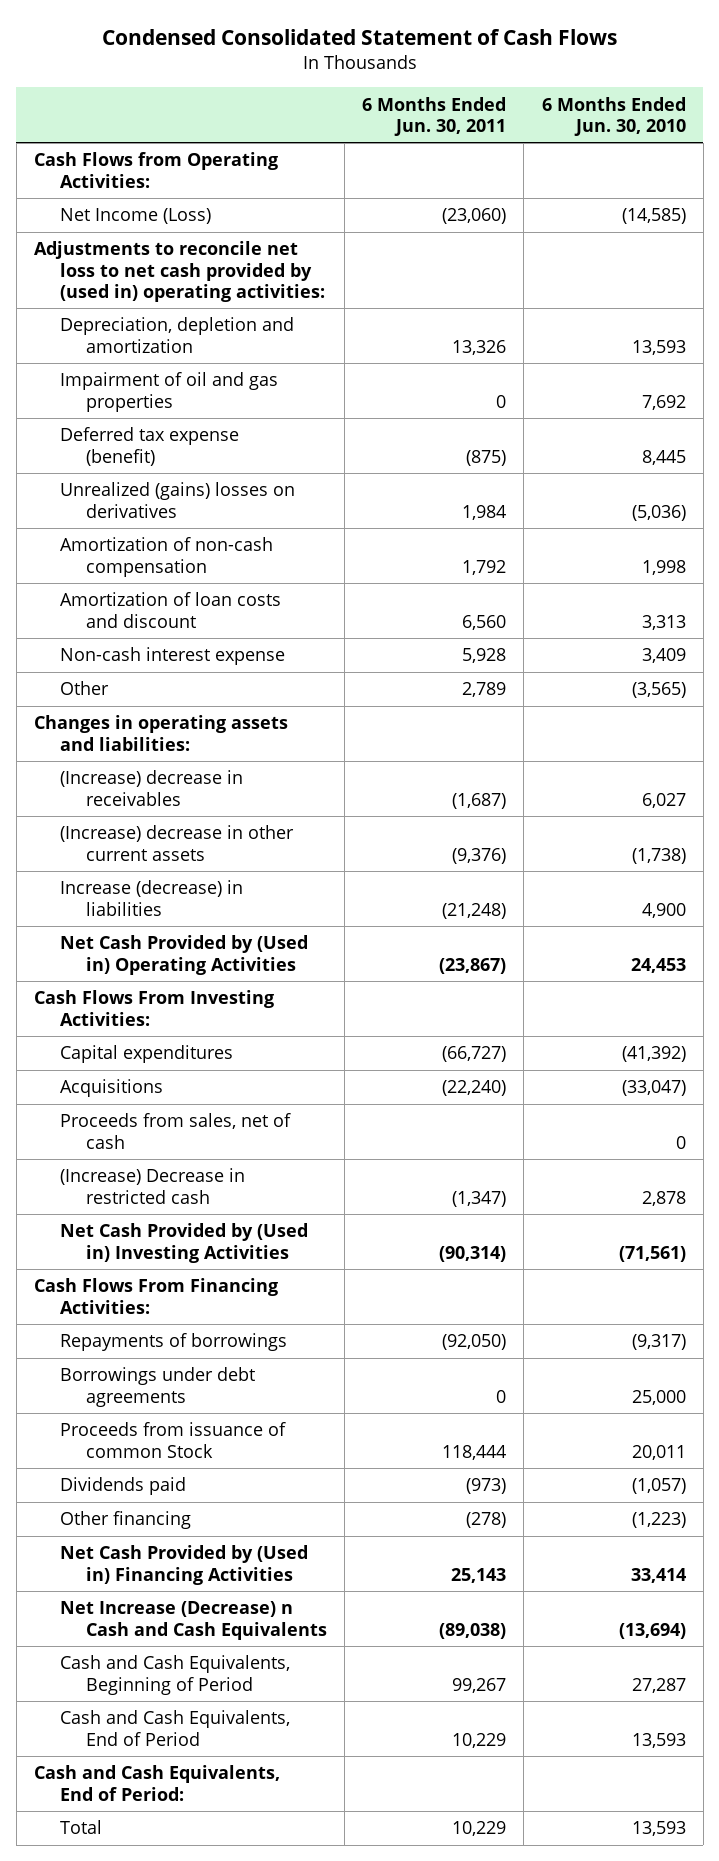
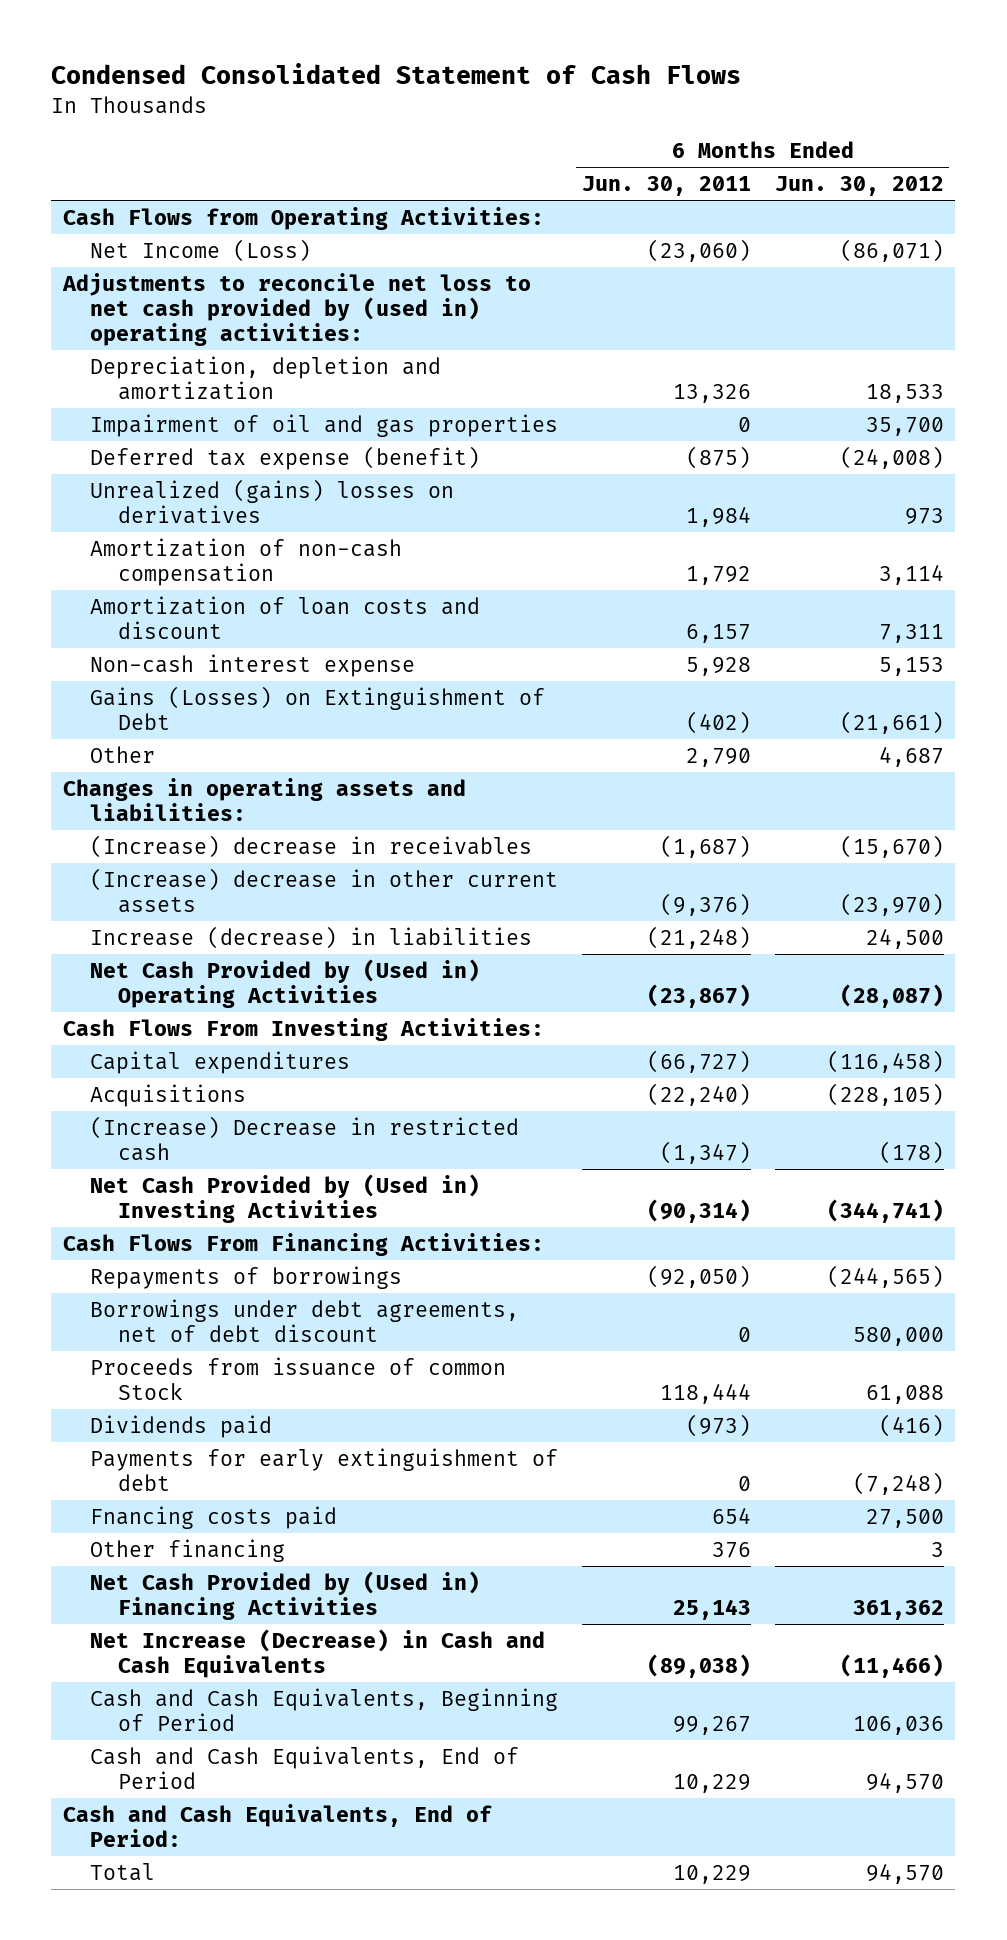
[541,96,686,136] 6 Months Ended Jun. 30, 2010 -> none
none -> [774,175,944,196] Jun. 30, 2012
[462,614,507,630] 6,560 -> [686,623,752,643] 6,157
none -> [90,685,546,730] Gains (Losses) on Extinguishment of Debt
[462,682,507,698] 2,789 -> [686,747,752,767] 2,790
[59,1113,291,1149] Proceeds from sales, net of cash -> none
[59,1367,255,1407] Borrowings under debt agreements -> [90,1298,520,1342] Borrowings under debt agreements, net of debt discount
none -> [90,1447,559,1491] Payments for early extinguishment of debt
none -> [90,1505,338,1529] Fnancing costs paid
[466,1512,507,1529] (278) -> [712,1541,752,1558] 376
[59,1601,327,1640] Net Increase (Decrease) n Cash and Cash Equivalents -> [90,1628,546,1678] Net Increase (Decrease) in Cash and Cash Equivalents

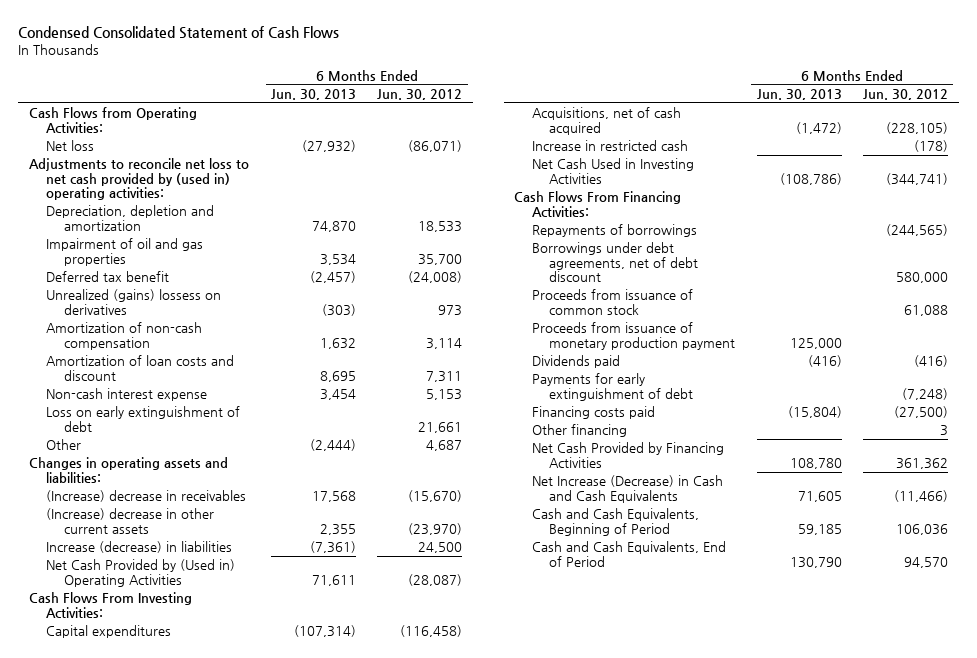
[582,175,752,196] Jun. 30, 2011 -> none
none -> [270,89,356,101] Jun. 30, 2013
[90,238,312,262] Net Income (Loss) -> [46,140,95,152] Net loss
[90,445,481,470] Deferred tax expense (benefit) -> [46,271,170,283] Deferred tax benefit
[90,478,455,524] Unrealized (gains) losses on derivatives -> [46,289,222,315] Unrealized (gains) lossess on derivatives
[90,685,546,730] Gains (Losses) on Extinguishment of Debt -> [46,406,241,432] Loss on early extinguishment of debt
[839,710,944,734] (21,661) -> [418,421,463,433] 21,661
[90,1083,247,1107] Acquisitions -> [531,107,681,135] Acquisitions, net of cash acquired
[90,1115,520,1161] (Increase) Decrease in restricted cash -> [531,140,688,152] Increase in restricted cash
[90,1173,481,1223] Net Cash Provided by (Used in) Investing Activities -> [531,158,694,184] Net Cash Used in Investing Activities
[90,1356,507,1400] Proceeds from issuance of common Stock -> [531,289,693,315] Proceeds from issuance of common stock
none -> [531,322,736,350] Proceeds from issuance of monetary production payment
[90,1505,338,1529] Fnancing costs paid -> [531,406,655,420] Financing costs paid
[865,1508,944,1528] 27,500 -> [893,406,948,419] (27,500)
[90,1570,481,1620] Net Cash Provided by (Used in) Financing Activities -> [531,442,724,468] Net Cash Provided by Financing Activities
[63,1803,493,1847] Cash and Cash Equivalents, End of Period: -> none
[90,1862,156,1881] Total -> none

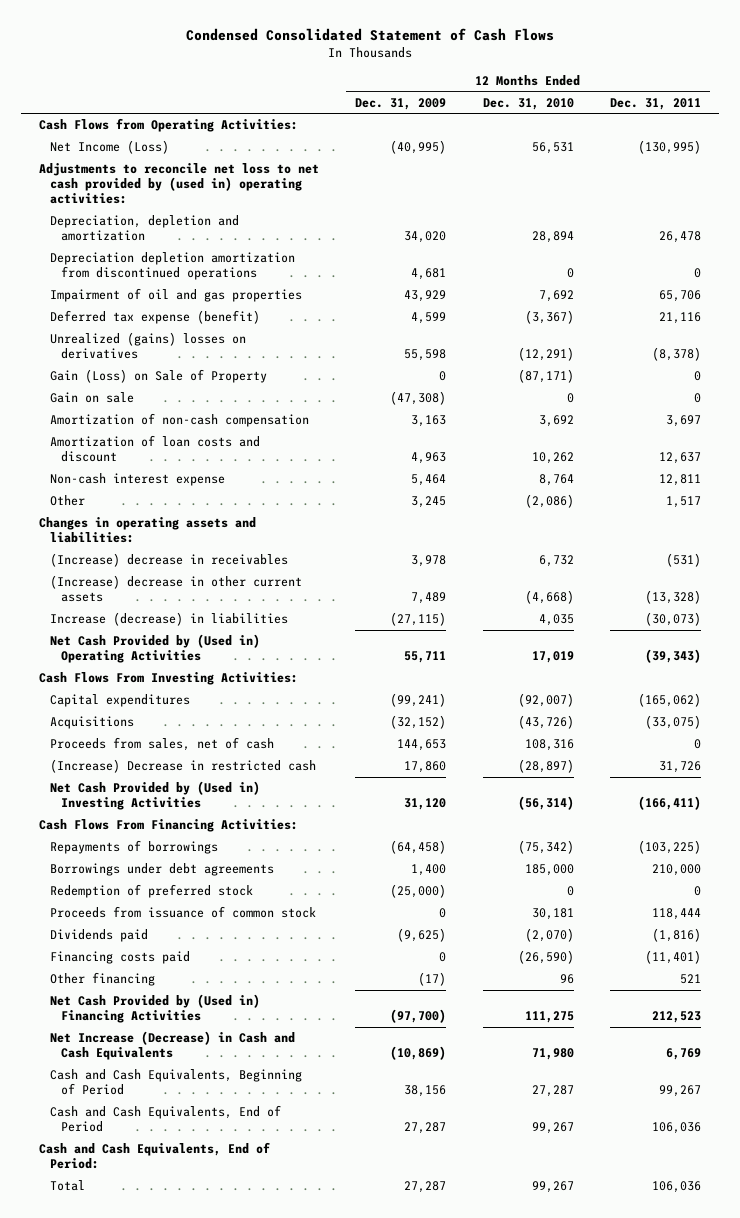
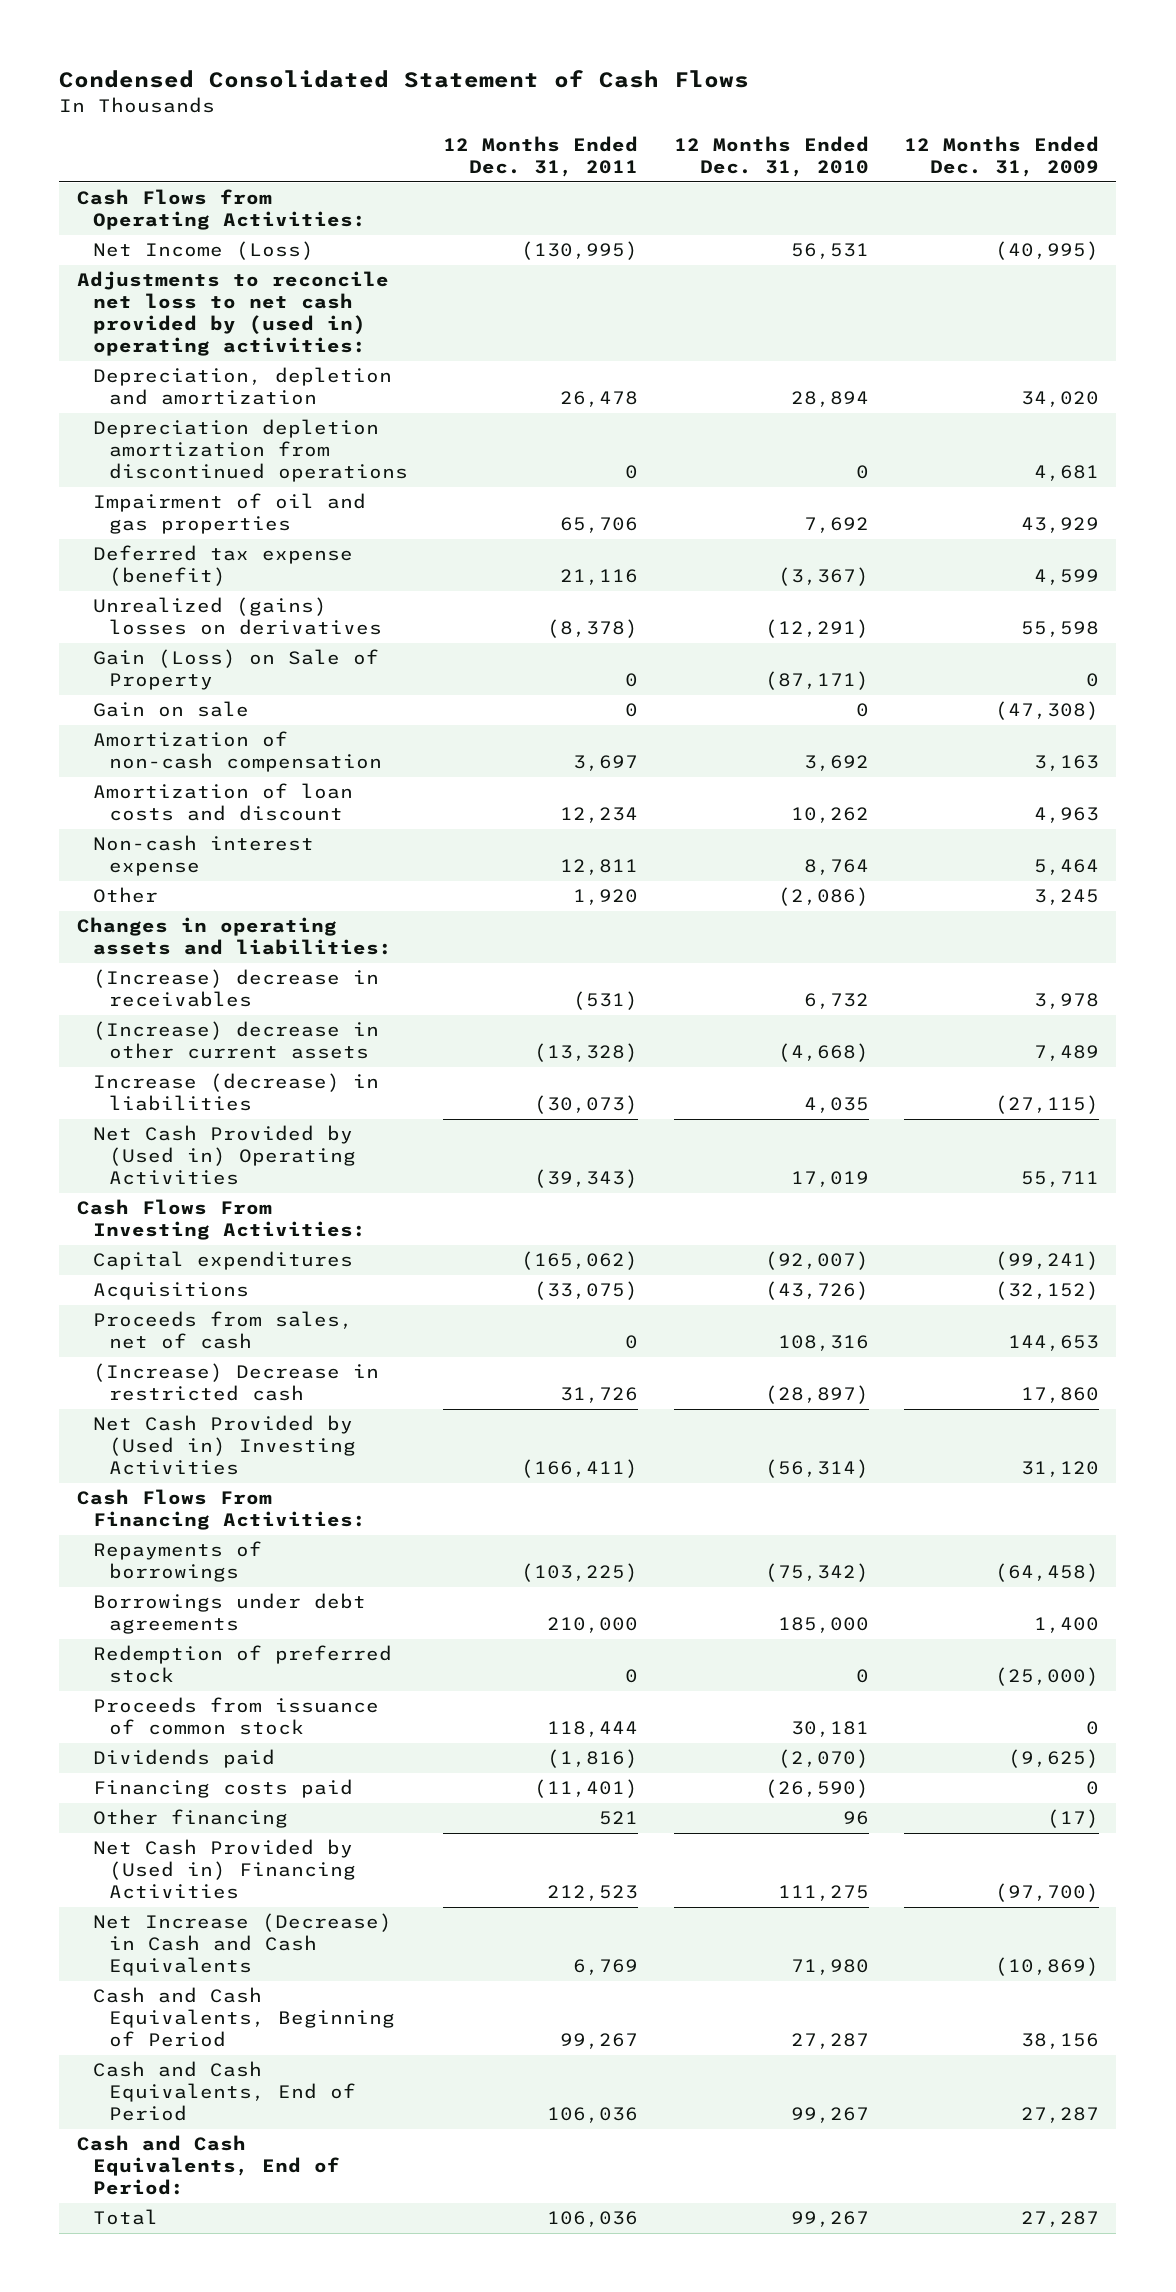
[658,452,701,465] 12,637 -> [560,807,639,824] 12,234
[665,496,701,509] 1,517 -> [573,889,639,906] 1,920

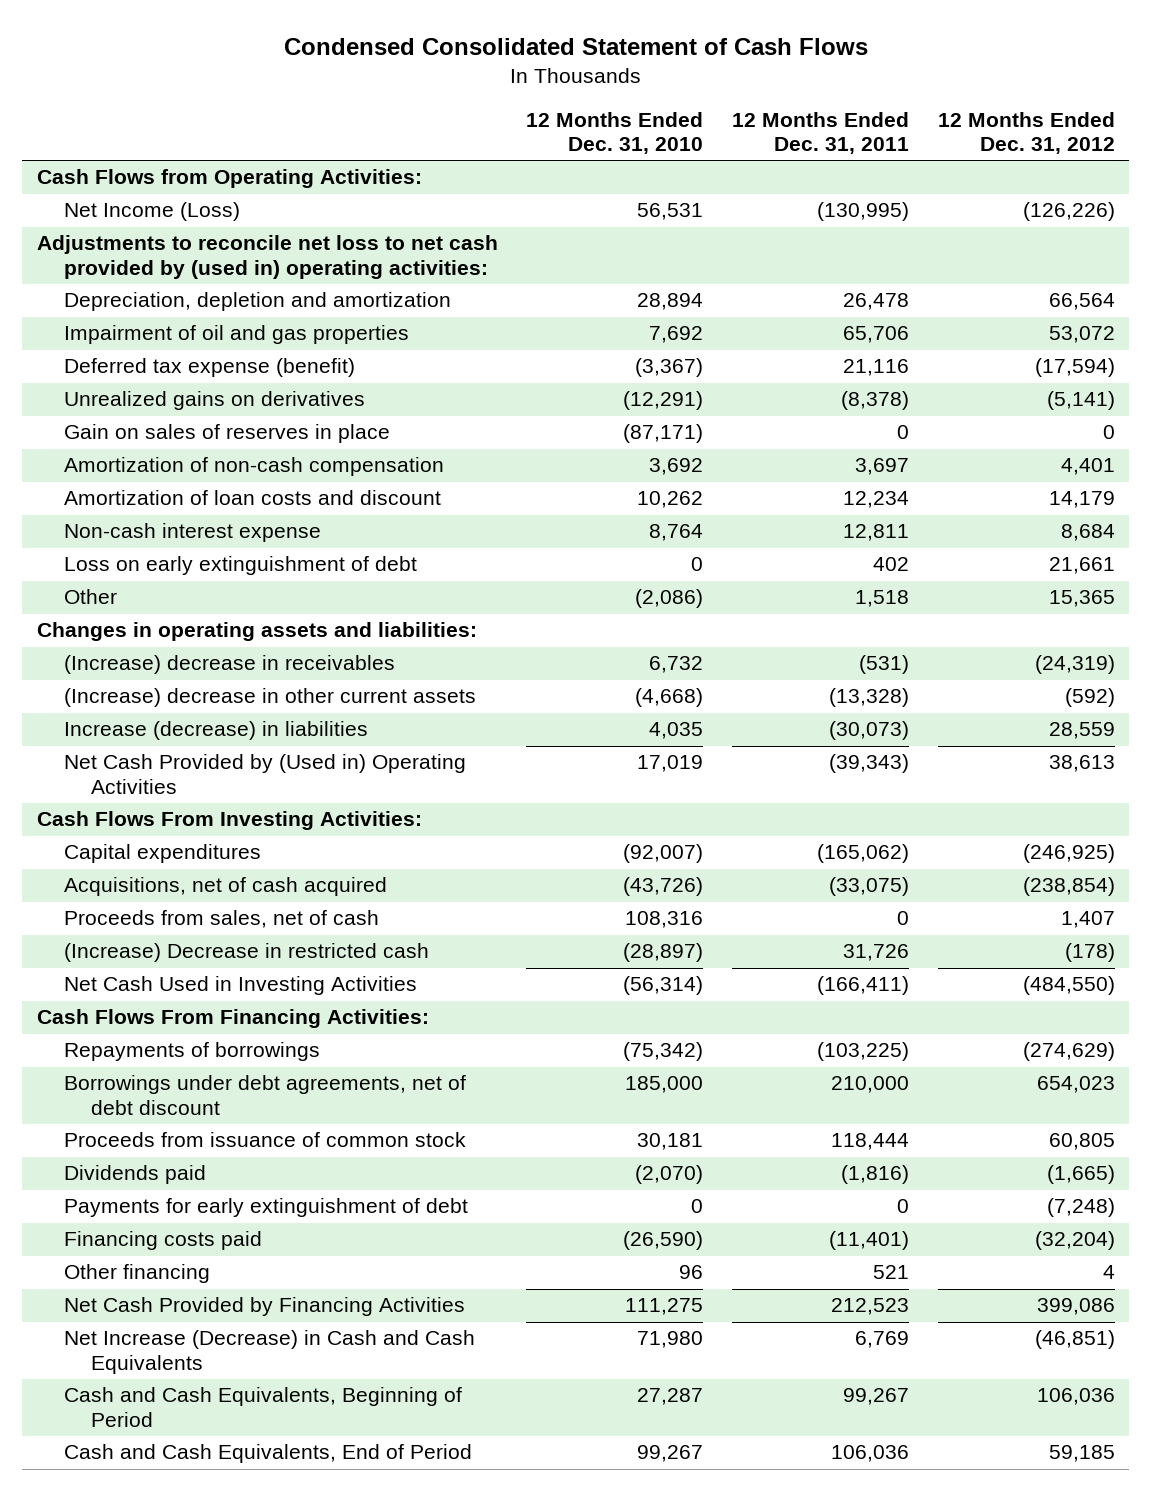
[903,136,1099,178] 12 Months Ended Dec. 31, 2009 -> none
none -> [937,112,1115,155] 12 Months Ended Dec. 31, 2012
[93,419,409,483] Depreciation depletion amortization from discontinued operations -> none
[93,701,250,718] Gain on sale -> none
[93,597,383,636] Unrealized (gains) losses on derivatives -> [63,391,365,411] Unrealized gains on derivatives
[93,649,380,691] Gain (Loss) on Sale of Property -> [63,424,390,444] Gain on sales of reserves in place
none -> [63,556,417,576] Loss on early extinguishment of debt
[573,889,639,906] 1,920 -> [854,590,909,608] 1,518
[93,1282,250,1301] Acquisitions -> [63,877,387,897] Acquisitions, net of cash acquired
[93,1415,357,1476] Net Cash Provided by (Used in) Investing Activities -> [63,976,417,996] Net Cash Used in Investing Activities
[93,1645,393,1684] Redemption of preferred stock -> none
[93,1593,367,1635] Borrowings under debt agreements -> [63,1075,466,1115] Borrowings under debt agreements, net of debt discount
none -> [63,1198,468,1218] Payments for early extinguishment of debt
[93,1839,357,1900] Net Cash Provided by (Used in) Financing Activities -> [63,1297,465,1317] Net Cash Provided by Financing Activities
[76,2135,341,2196] Cash and Cash Equivalents, End of Period: -> none
[93,2209,159,2226] Total -> none

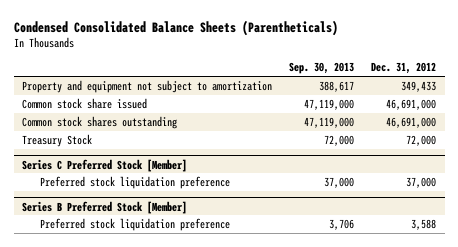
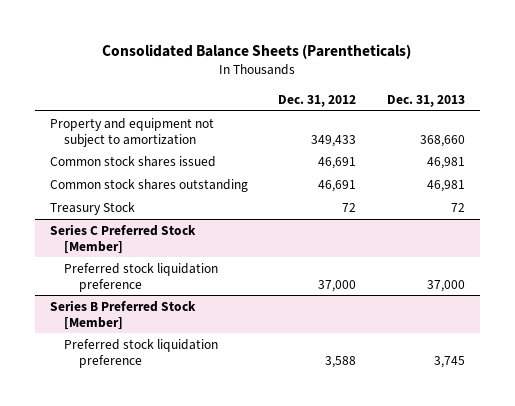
[13,19,338,36] Condensed Consolidated Balance Sheets (Parentheticals) -> [102,43,412,59] Consolidated Balance Sheets (Parentheticals)
[289,62,355,75] Sep. 30, 2013 -> none
none -> [386,94,465,107] Dec. 31, 2013
[22,97,148,109] Common stock share issued -> [49,155,216,167] Common stock shares issued
[386,98,437,110] 46,691,000 -> [318,156,357,169] 46,691
[386,116,437,128] 46,691,000 -> [318,179,357,192] 46,691
[406,134,437,146] 72,000 -> [342,202,357,212] 72

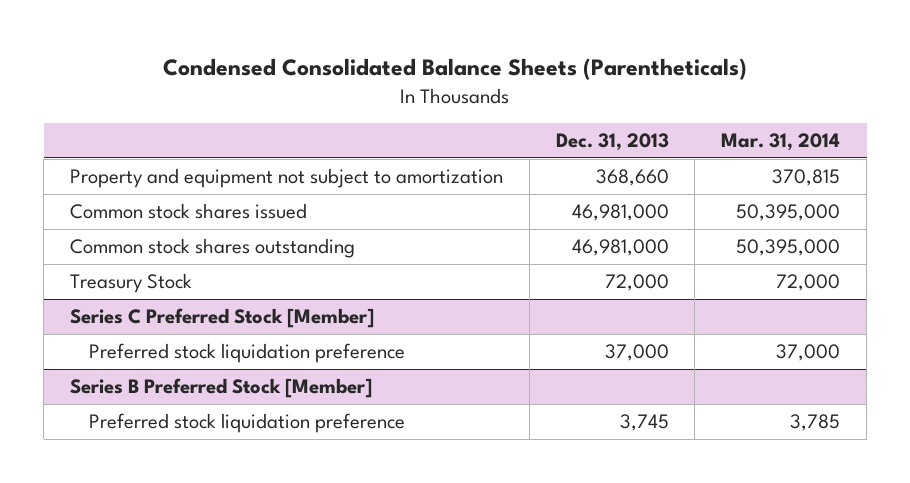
[102,43,412,59] Consolidated Balance Sheets (Parentheticals) -> [163,58,748,81] Condensed Consolidated Balance Sheets (Parentheticals)
[278,94,357,107] Dec. 31, 2012 -> none
none -> [721,132,841,151] Mar. 31, 2014
[426,156,465,169] 46,981 -> [571,204,669,222] 46,981,000
[426,179,465,192] 46,981 -> [571,239,669,257] 46,981,000
[450,202,465,212] 72 -> [604,274,669,292] 72,000

